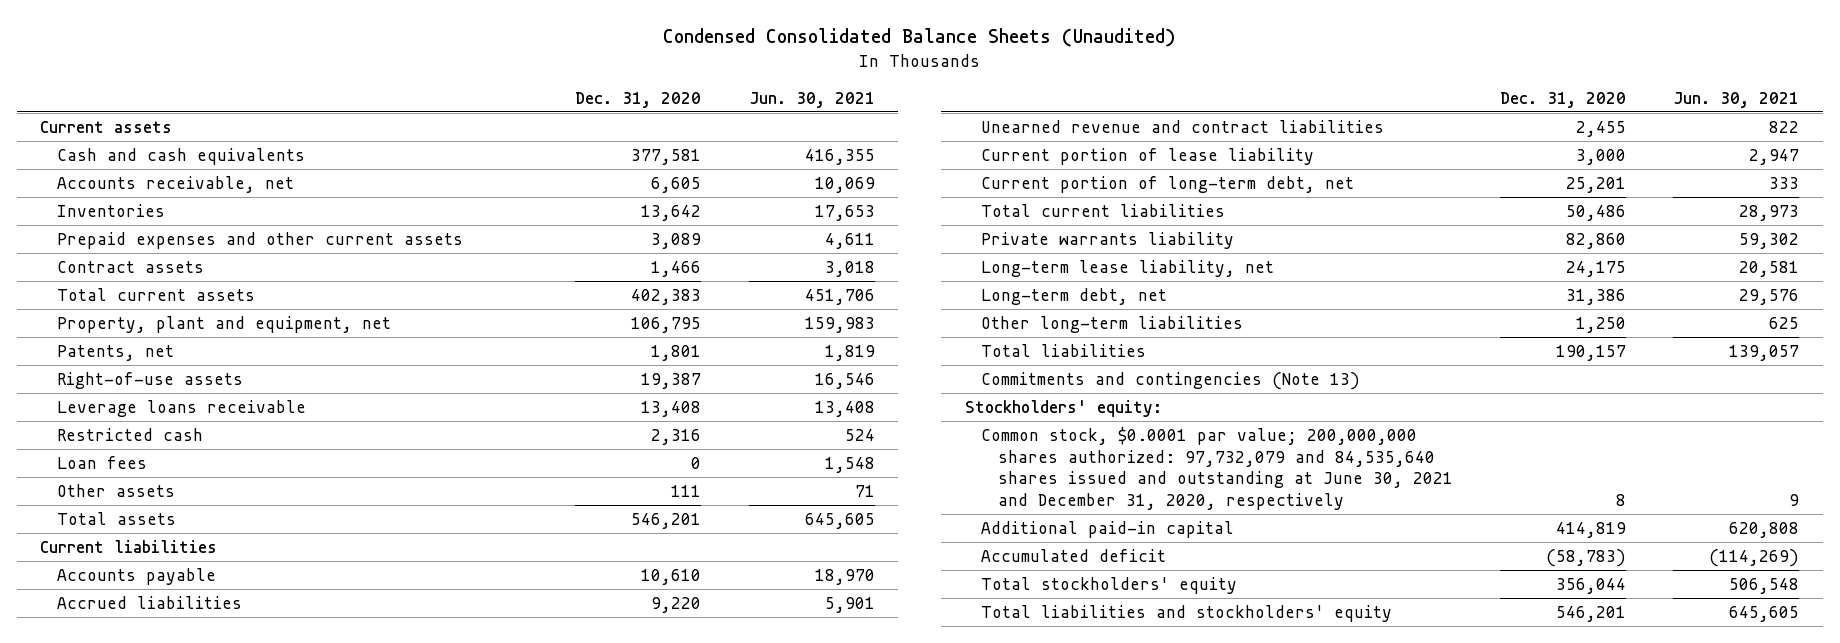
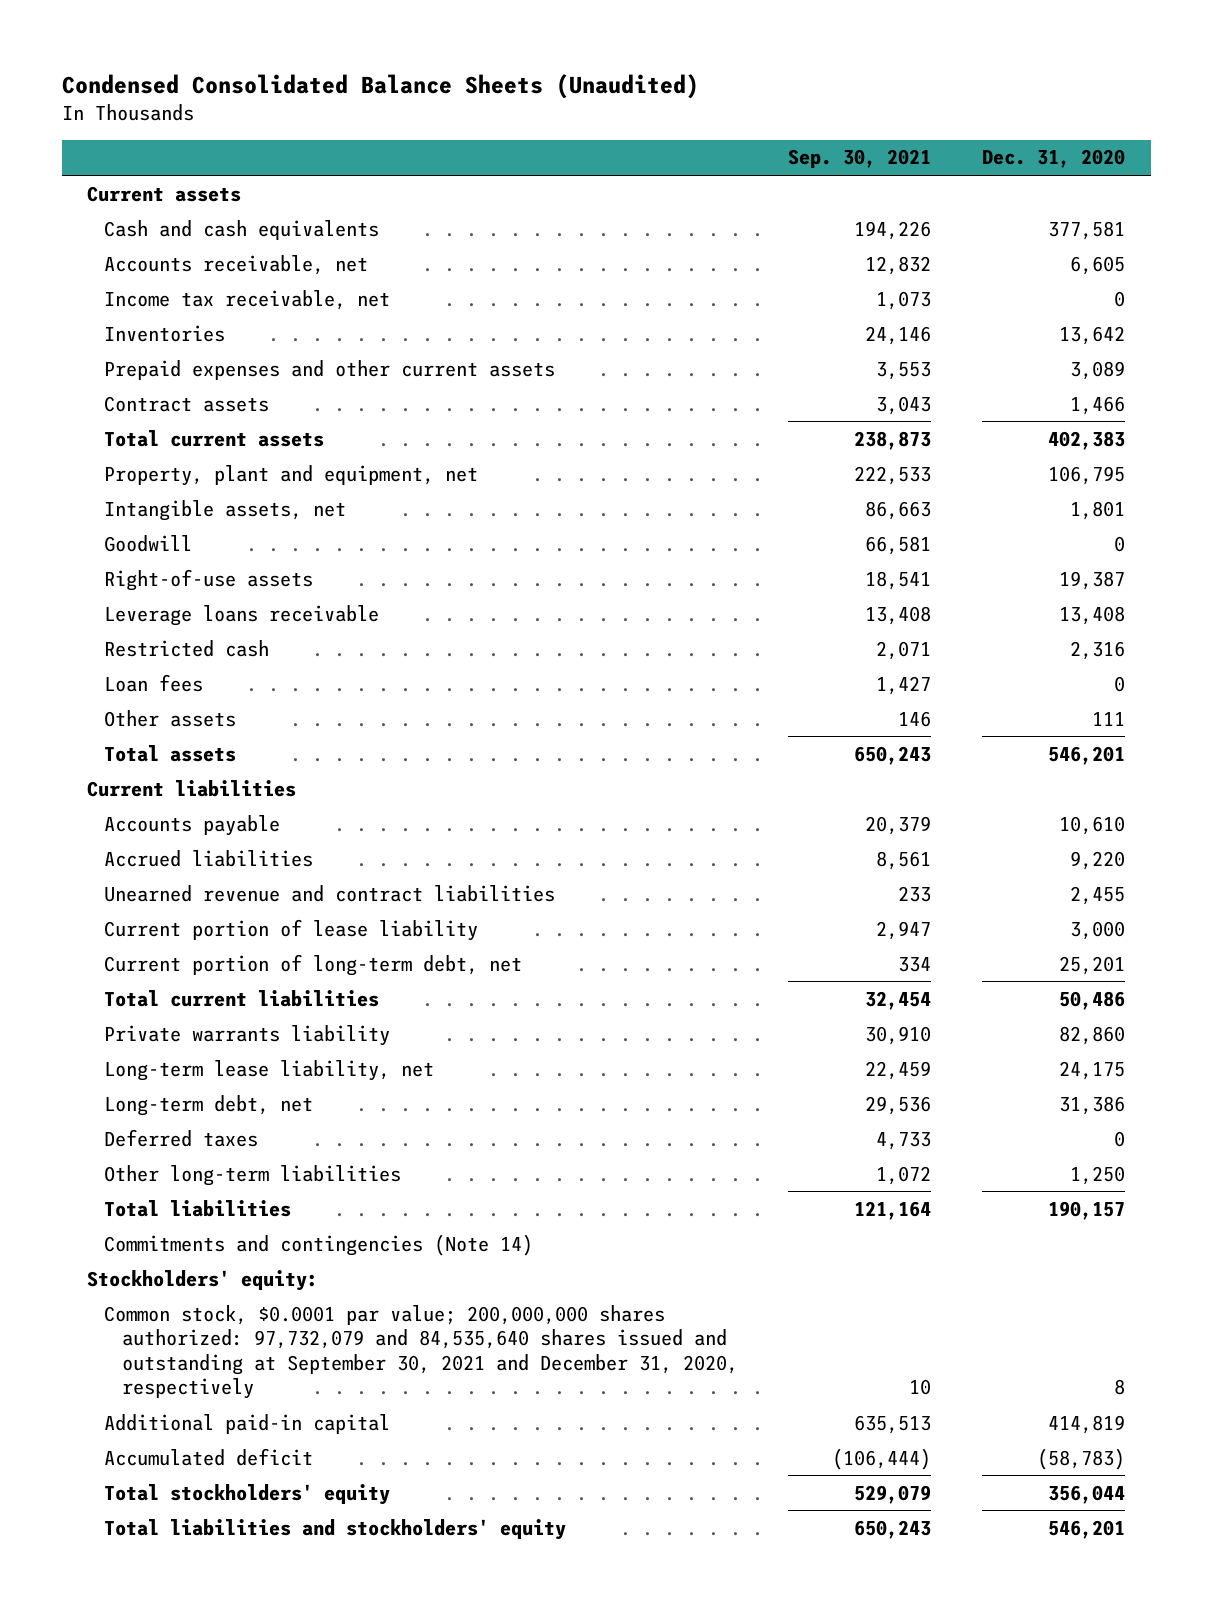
[748,91,875,108] Jun. 30, 2021 -> none
none -> [788,149,932,169] Sep. 30, 2021
none -> [104,289,391,310] Income tax receivable, net
[56,345,174,362] Patents, net -> [104,499,347,521] Intangible assets, net
none -> [104,534,193,552] Goodwill
none -> [104,1128,259,1147] Deferred taxes
[981,372,1361,391] Commitments and contingencies (Note 13) -> [104,1233,534,1256] Commitments and contingencies (Note 14)
[981,427,1453,510] Common stock, $0.0001 par value; 200,000,000 shares authorized: 97,732,079 and 84,535,640 shares issued and outstanding at June 30, 2021 and December 31, 2020, respectively -> [104,1304,738,1400] Common stock, $0.0001 par value; 200,000,000 shares authorized: 97,732,079 and 84,535,640 shares issued and outstanding at September 30, 2021 and December 31, 2020, respectively

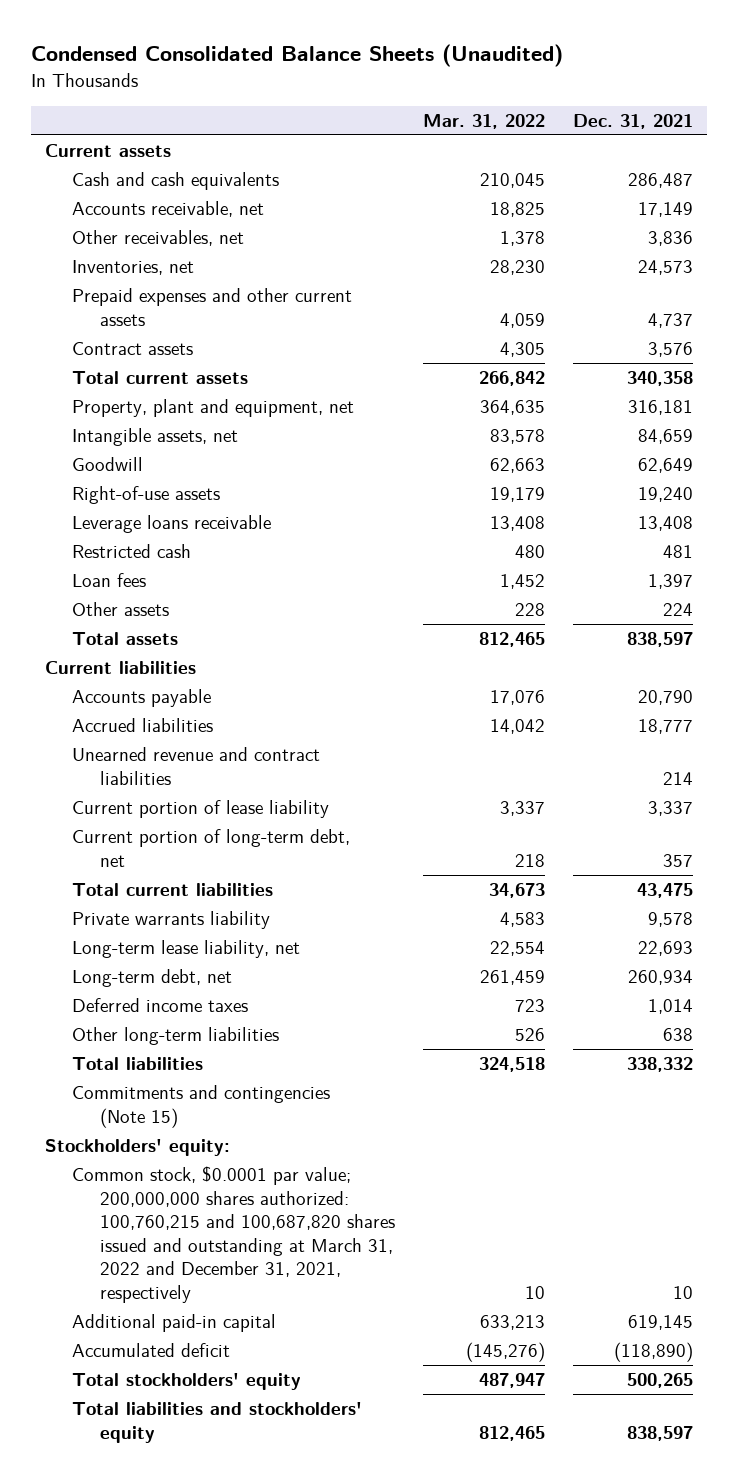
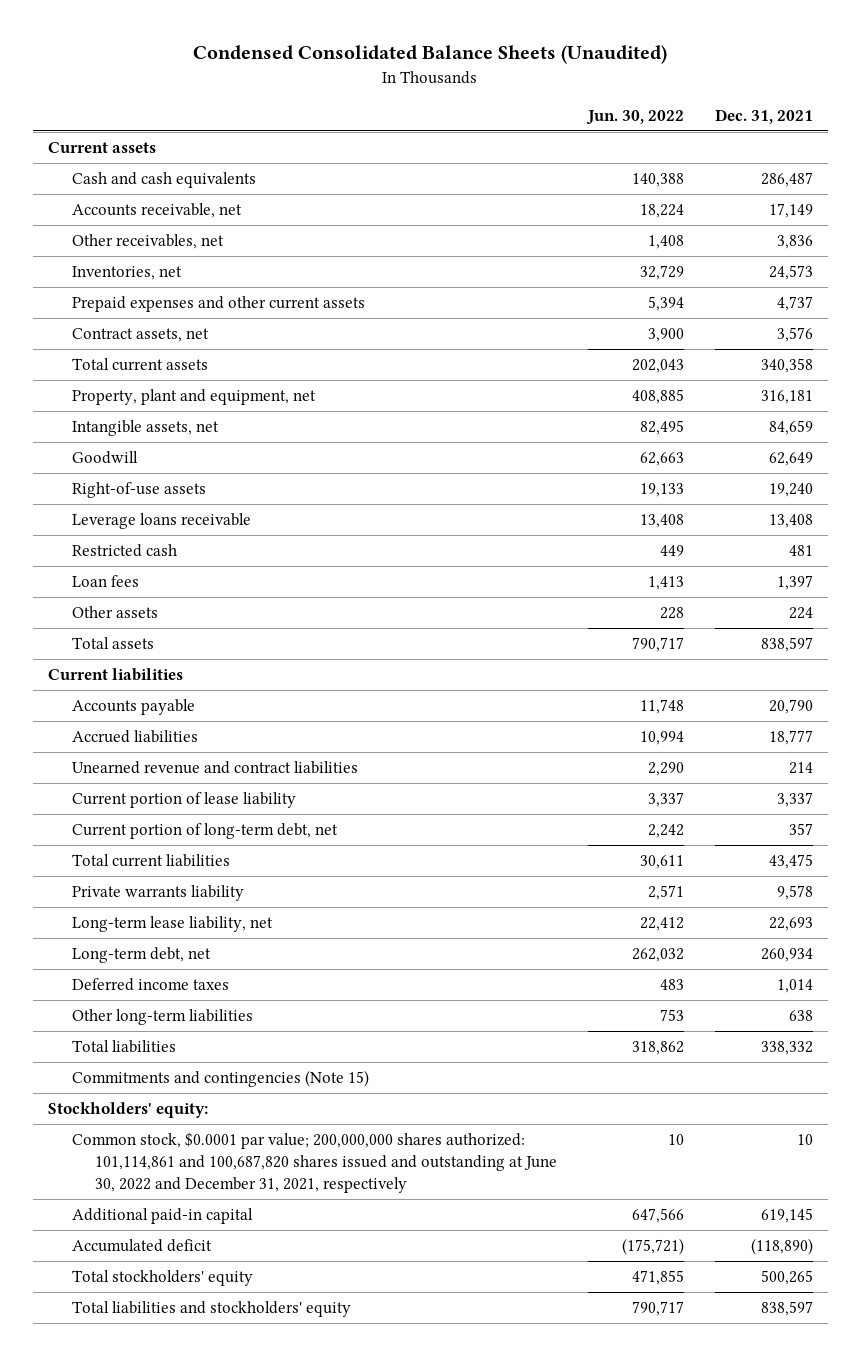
[422,113,545,129] Mar. 31, 2022 -> none
none -> [585,109,684,125] Jun. 30, 2022
[72,342,194,356] Contract assets -> [71,328,209,343] Contract assets, net
[72,1166,396,1303] Common stock, $0.0001 par value; 200,000,000 shares authorized: 100,760,215 and 100,687,820 shares issued and outstanding at March 31, 2022 and December 31, 2021, respectively -> [71,1132,558,1194] Common stock, $0.0001 par value; 200,000,000 shares authorized: 101,114,861 and 100,687,820 shares issued and outstanding at June 30, 2022 and December 31, 2021, respectively

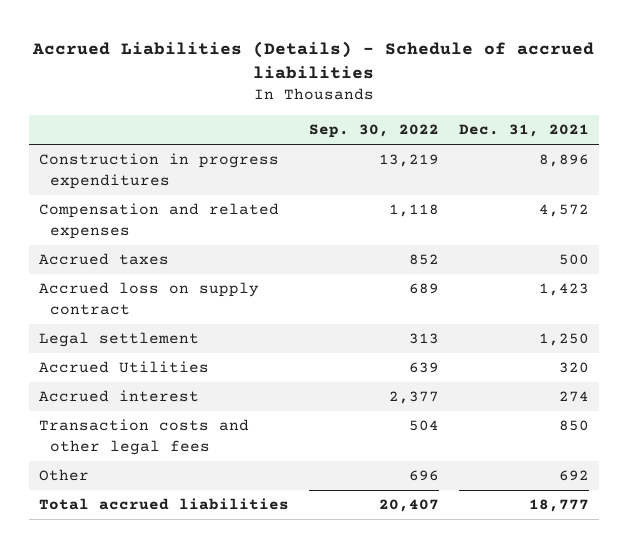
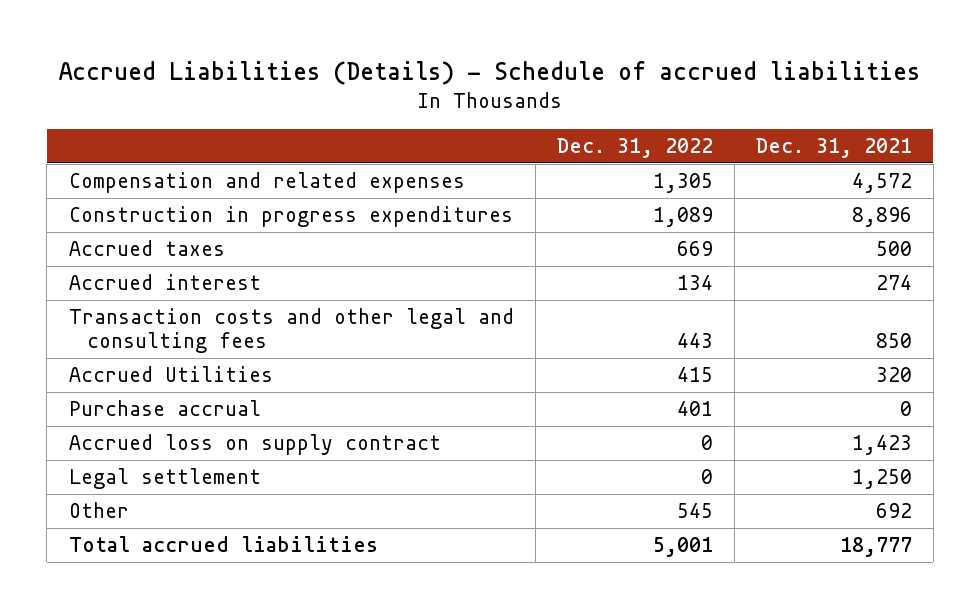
[308,124,439,139] Sep. 30, 2022 -> none
none -> [556,138,713,159] Dec. 31, 2022
[38,153,279,189] Construction in progress expenditures -> [68,206,513,228] Construction in progress expenditures
[38,390,199,403] Accrued interest -> [68,274,261,291] Accrued interest
none -> [68,308,514,354] Transaction costs and other legal and consulting fees
[38,361,209,374] Accrued Utilities -> [68,366,273,383] Accrued Utilities
none -> [68,400,261,417] Purchase accrual
[38,419,249,455] Transaction costs and other legal fees -> none

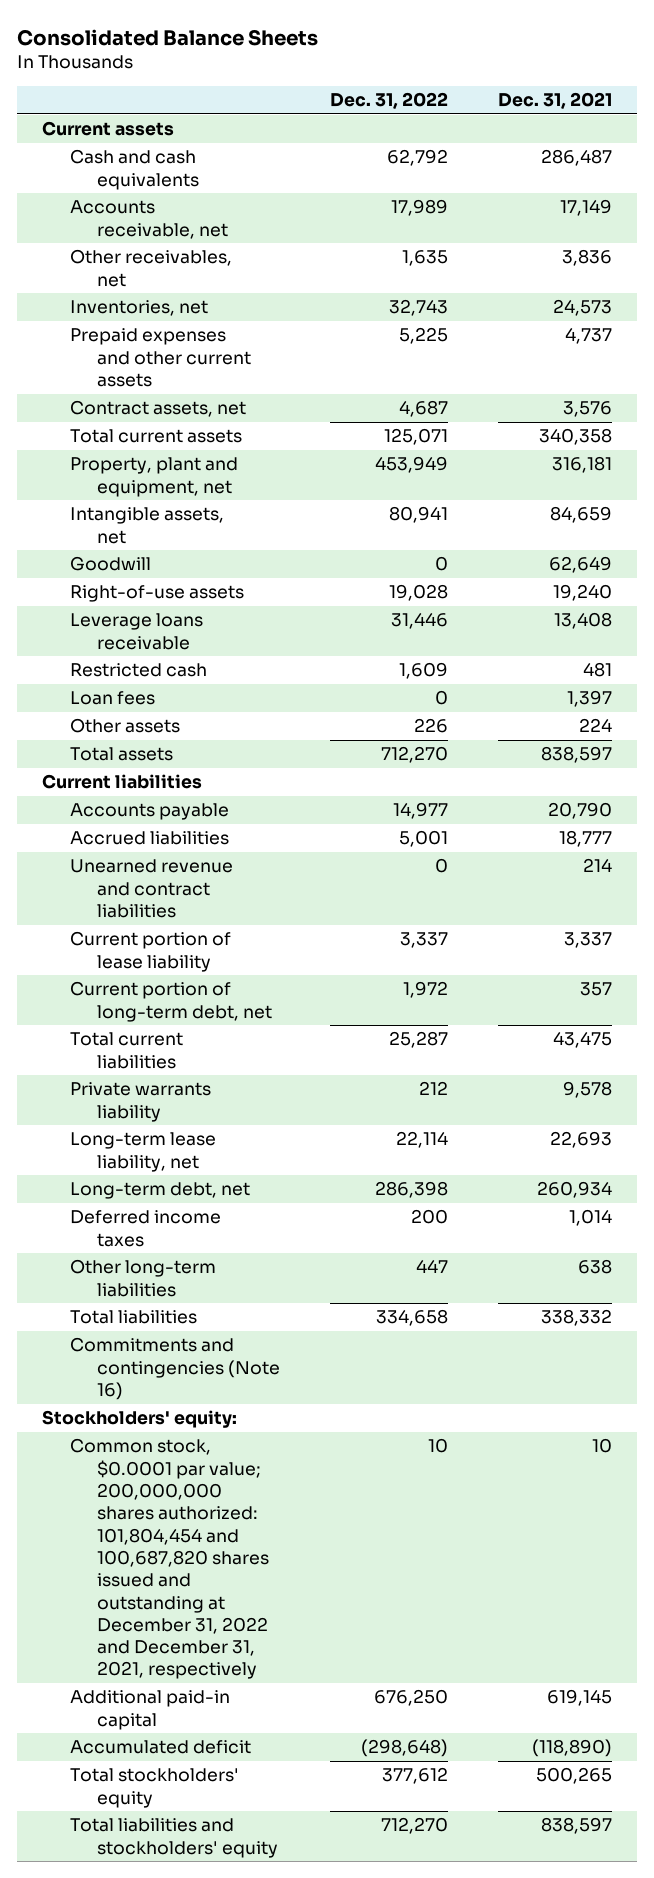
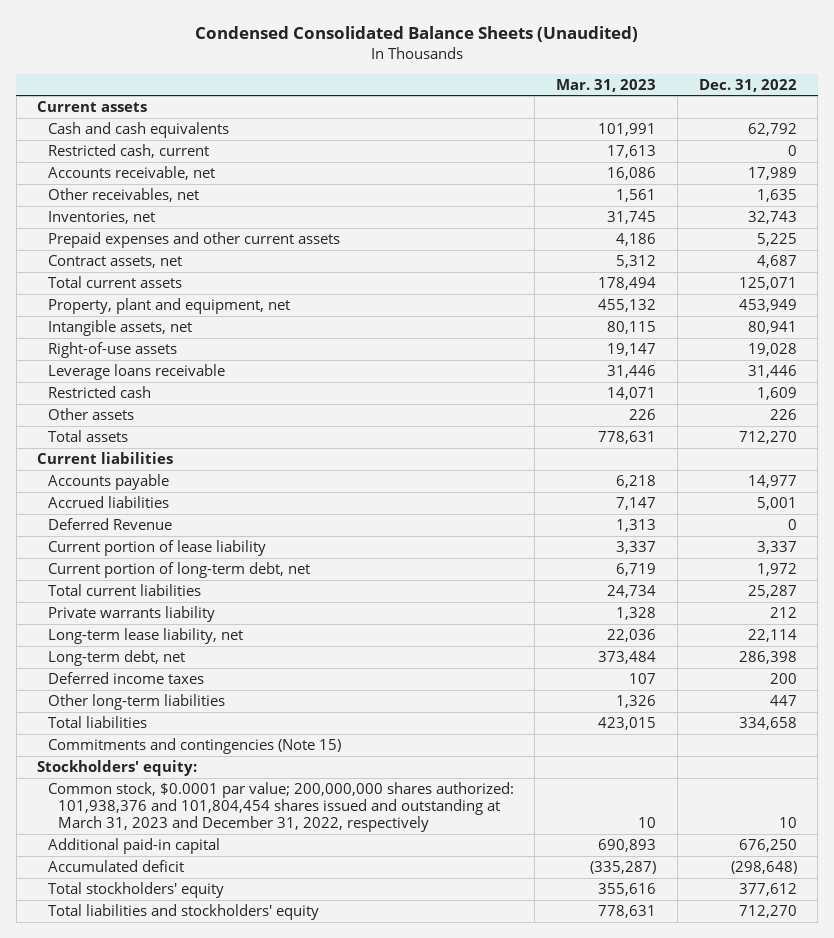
[17,28,319,46] Consolidated Balance Sheets -> [194,25,638,42] Condensed Consolidated Balance Sheets (Unaudited)
[497,92,612,110] Dec. 31, 2021 -> none
none -> [556,78,657,92] Mar. 31, 2023
none -> [47,144,209,159] Restricted cash, current
[69,556,151,572] Goodwill -> none
[69,691,155,706] Loan fees -> none
[69,859,233,919] Unearned revenue and contract liabilities -> none
none -> [47,518,172,531] Deferred Revenue
[69,1337,281,1401] Commitments and contingencies (Note 16) -> [47,738,341,755] Commitments and contingencies (Note 15)
[69,1438,270,1680] Common stock, $0.0001 par value; 200,000,000 shares authorized: 101,804,454 and 100,687,820 shares issued and outstanding at December 31, 2022 and December 31, 2021, respectively -> [47,782,514,833] Common stock, $0.0001 par value; 200,000,000 shares authorized: 101,938,376 and 101,804,454 shares issued and outstanding at March 31, 2023 and December 31, 2022, respectively

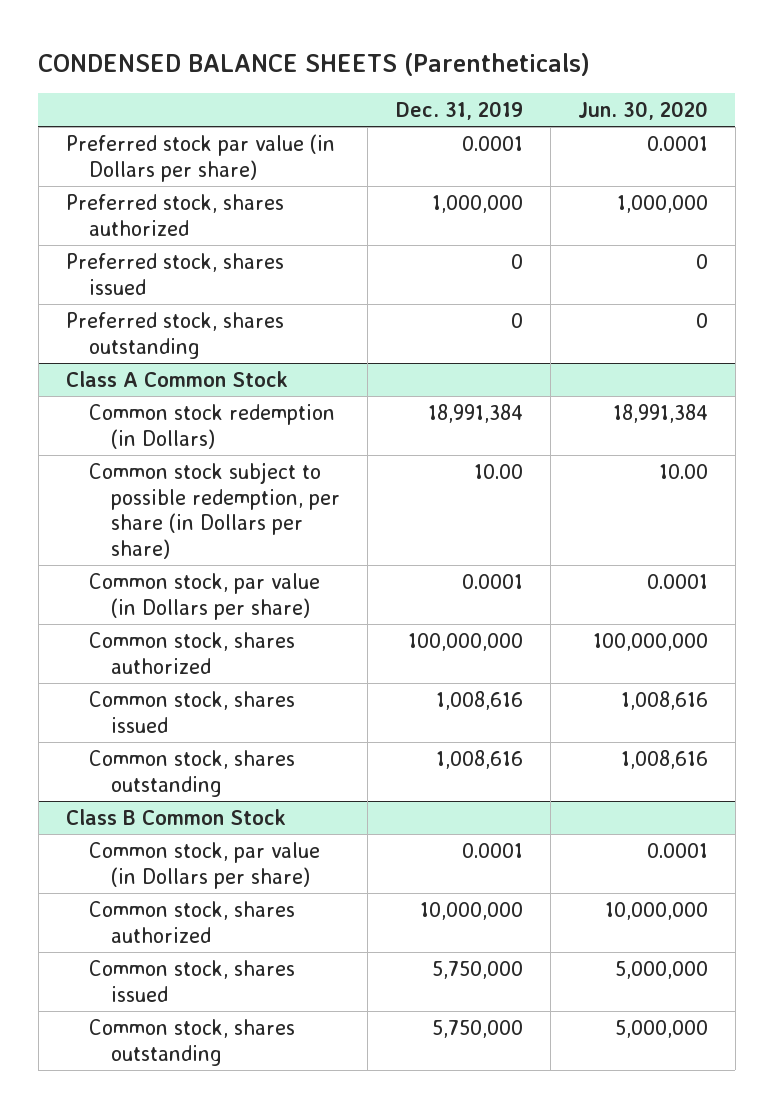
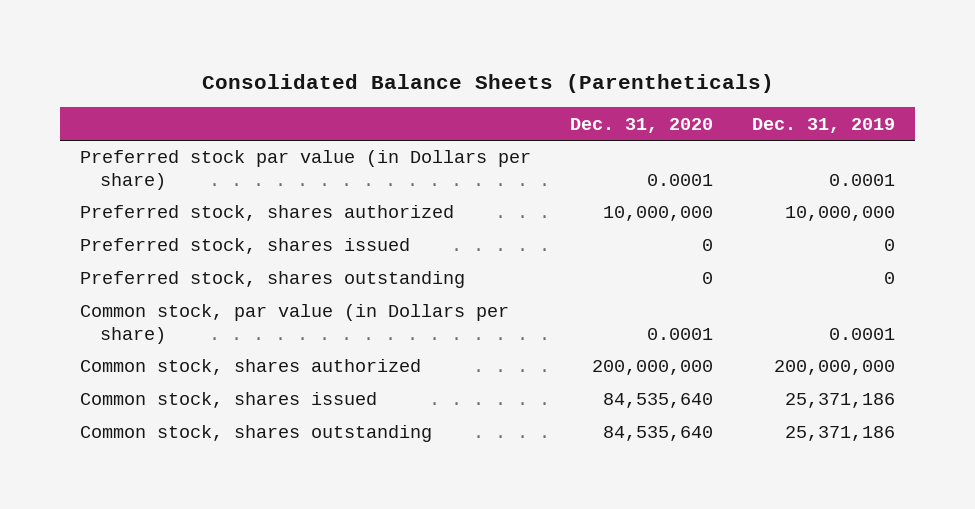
[38,52,591,76] CONDENSED BALANCE SHEETS (Parentheticals) -> [201,74,774,94] Consolidated Balance Sheets (Parentheticals)
[577,101,708,121] Jun. 30, 2020 -> none
none -> [570,117,714,133] Dec. 31, 2020
[431,194,523,213] 1,000,000 -> [785,206,896,222] 10,000,000
[65,370,288,387] Class A Common Stock -> none
[88,403,335,449] Common stock redemption (in Dollars) -> none
[88,461,341,560] Common stock subject to possible redemption, per share (in Dollars per share) -> none
[65,808,286,825] Class B Common Stock -> none
[88,841,320,889] Common stock, par value (in Dollars per share) -> none
[88,900,295,943] Common stock, shares authorized -> none
[88,959,295,1002] Common stock, shares issued -> none
[88,1018,295,1066] Common stock, shares outstanding -> none
[407,632,523,651] 100,000,000 -> [774,360,896,376] 200,000,000
[435,690,523,710] 1,008,616 -> [785,393,896,409] 25,371,186
[435,749,523,769] 1,008,616 -> [785,426,896,442] 25,371,186

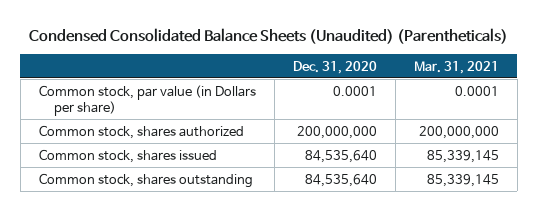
[201,74,774,94] Consolidated Balance Sheets (Parentheticals) -> [28,27,508,44] Condensed Consolidated Balance Sheets (Unaudited) (Parentheticals)
[752,117,896,133] Dec. 31, 2019 -> none
none -> [413,60,499,74] Mar. 31, 2021
[79,150,531,190] Preferred stock par value (in Dollars per share) -> none
[79,205,454,222] Preferred stock, shares authorized -> none
[79,238,410,255] Preferred stock, shares issued -> none
[79,271,465,289] Preferred stock, shares outstanding -> none

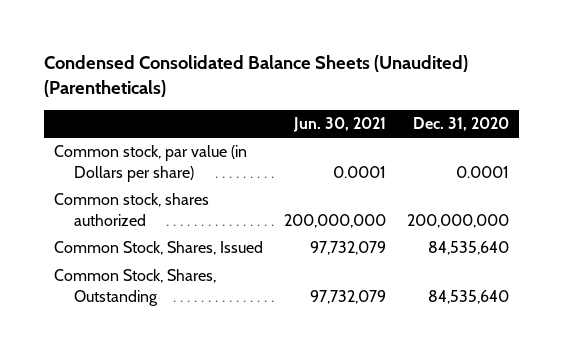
[413,60,499,74] Mar. 31, 2021 -> none
none -> [292,117,386,133] Jun. 30, 2021
[38,148,217,163] Common stock, shares issued -> [54,241,264,256] Common Stock, Shares, Issued
[38,172,253,188] Common stock, shares outstanding -> [54,269,217,306] Common Stock, Shares, Outstanding

